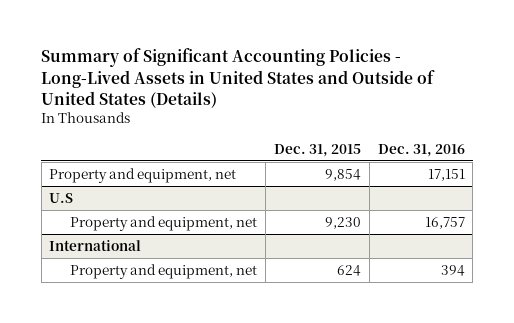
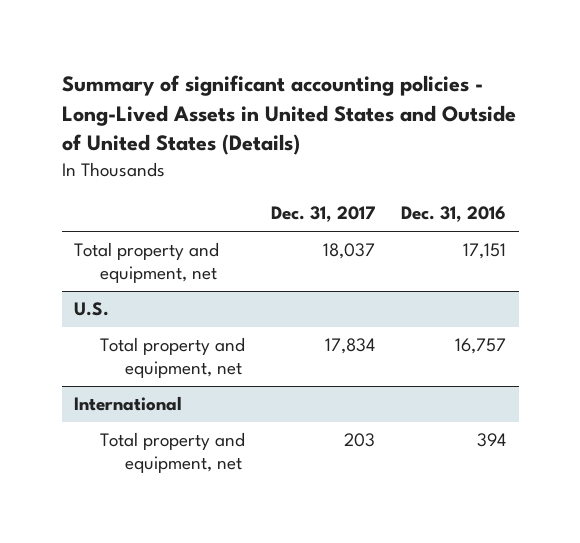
[41,48,436,108] Summary of Significant Accounting Policies - Long-Lived Assets in United States and Outside of United States (Details) -> [61,75,516,156] Summary of significant accounting policies - Long-Lived Assets in United States and Outside of United States (Details)
[273,143,361,157] Dec. 31, 2015 -> none
none -> [270,206,375,223] Dec. 31, 2017
[49,167,237,183] Property and equipment, net -> [74,242,220,283] Total property and equipment, net
[49,192,74,203] U.S -> [74,302,110,317] U.S.
[70,215,258,231] Property and equipment, net -> [99,337,245,378] Total property and equipment, net
[70,263,258,279] Property and equipment, net -> [99,432,245,473] Total property and equipment, net

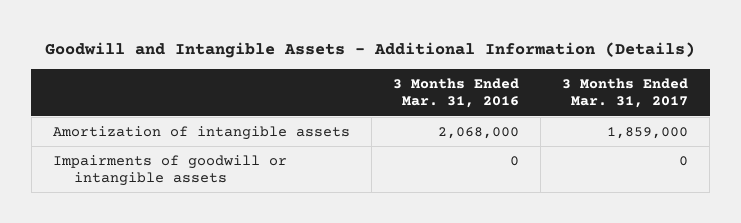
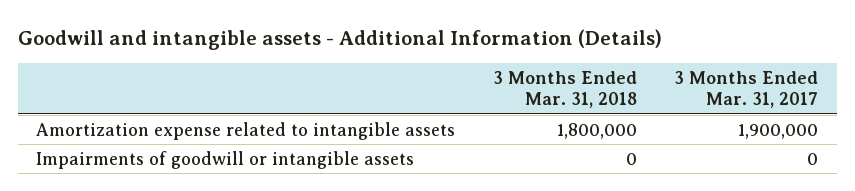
[45,42,696,59] Goodwill and Intangible Assets - Additional Information (Details) -> [17,29,662,51] Goodwill and intangible assets - Additional Information (Details)
[392,77,519,109] 3 Months Ended Mar. 31, 2016 -> none
none -> [492,70,637,109] 3 Months Ended Mar. 31, 2018
[52,125,350,140] Amortization of intangible assets -> [36,121,456,140] Amortization expense related to intangible assets
[607,126,689,139] 1,859,000 -> [737,123,819,139] 1,900,000

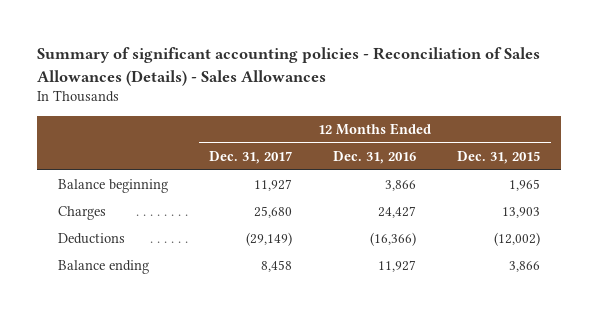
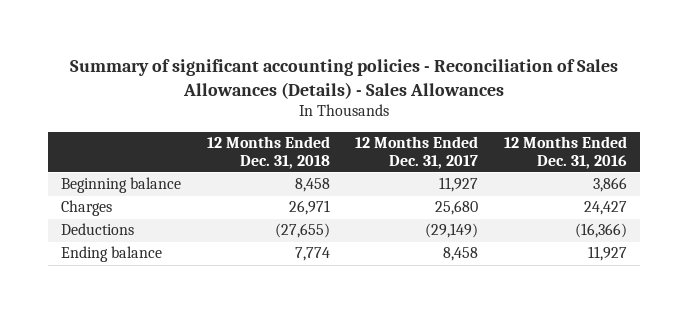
[457,151,541,165] Dec. 31, 2015 -> none
none -> [206,136,330,169] 12 Months Ended Dec. 31, 2018
[57,179,168,194] Balance beginning -> [61,177,182,194] Beginning balance
[57,260,149,275] Balance ending -> [61,246,163,263] Ending balance

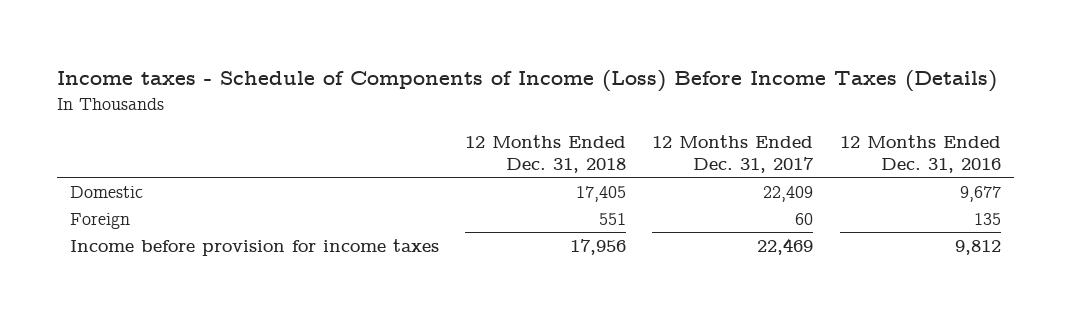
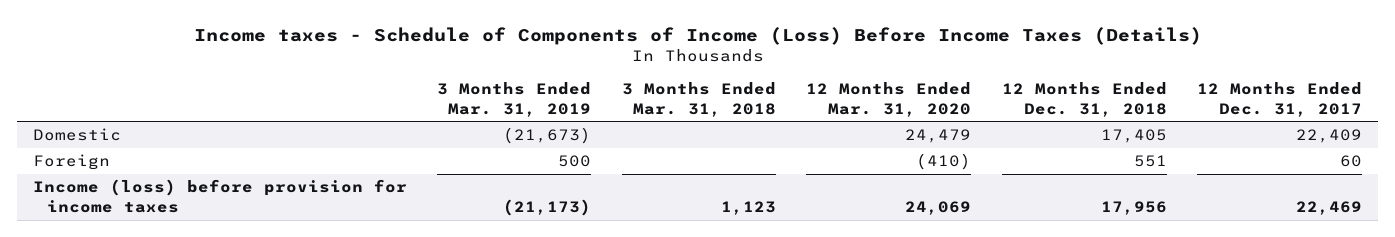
[839,134,1001,173] 12 Months Ended Dec. 31, 2016 -> none
none -> [437,82,592,117] 3 Months Ended Mar. 31, 2019
none -> [621,82,776,117] 3 Months Ended Mar. 31, 2018
none -> [806,82,972,117] 12 Months Ended Mar. 31, 2020
[70,238,440,256] Income before provision for income taxes -> [32,179,407,213] Income (loss) before provision for income taxes

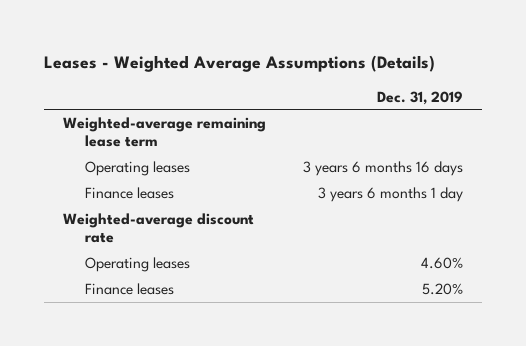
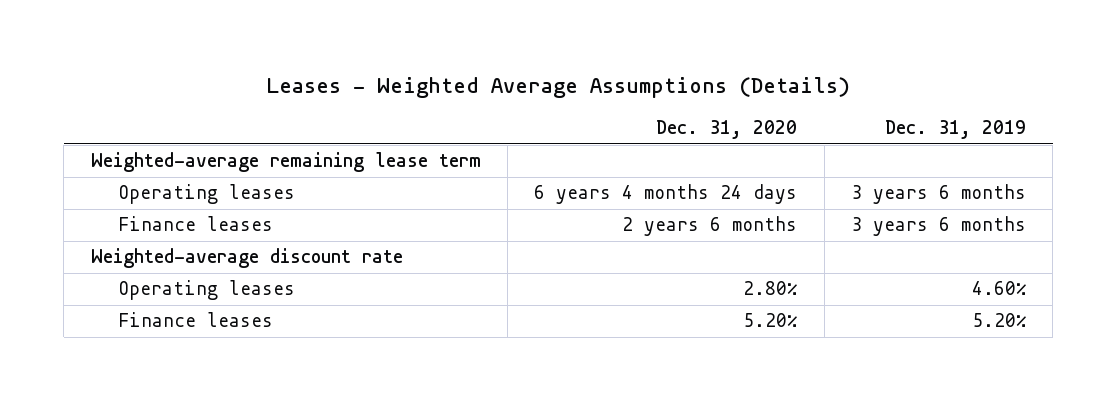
none -> [656,120,798,140] Dec. 31, 2020
[303,160,464,176] 3 years 6 months 16 days -> [851,184,1027,205] 3 years 6 months
[318,186,464,202] 3 years 6 months 1 day -> [851,216,1027,237] 3 years 6 months

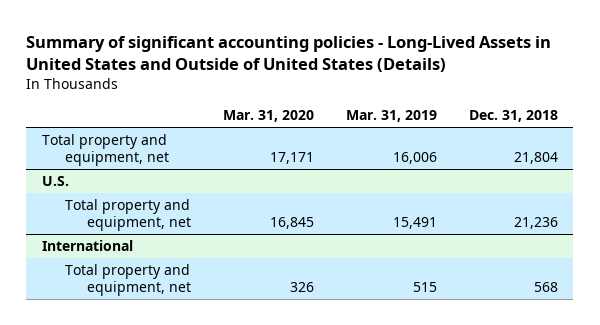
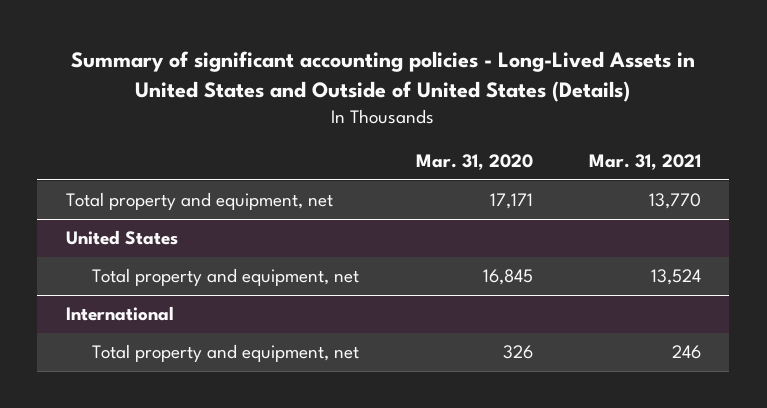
[345,110,437,123] Mar. 31, 2019 -> none
[468,110,558,123] Dec. 31, 2018 -> none
none -> [589,154,702,171] Mar. 31, 2021
[42,176,70,187] U.S. -> [65,230,178,246] United States

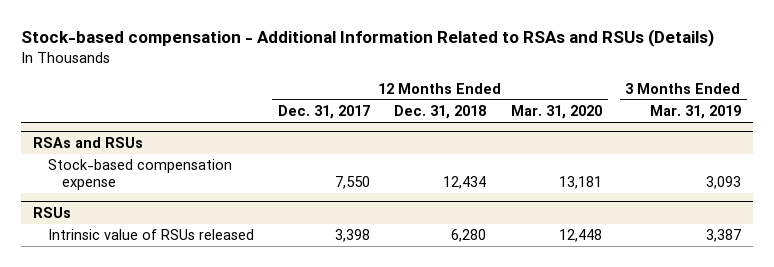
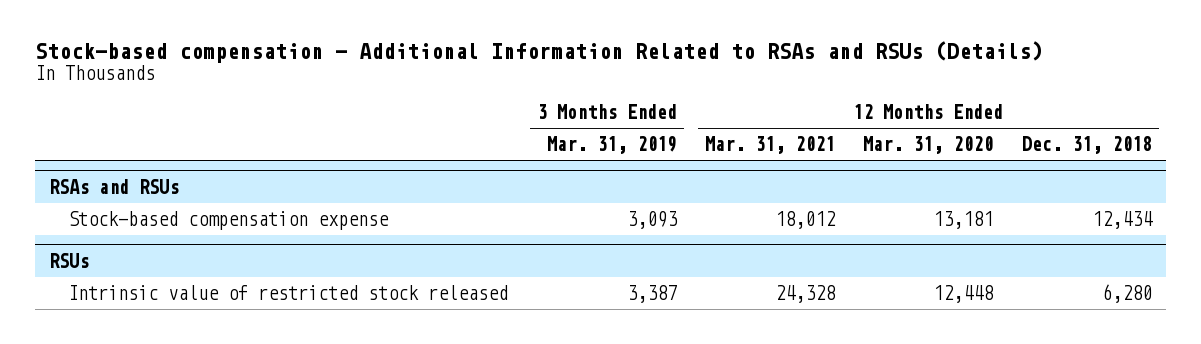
[277,105,370,120] Dec. 31, 2017 -> none
none -> [704,136,835,155] Mar. 31, 2021
[47,229,254,241] Intrinsic value of RSUs released -> [68,285,509,301] Intrinsic value of restricted stock released

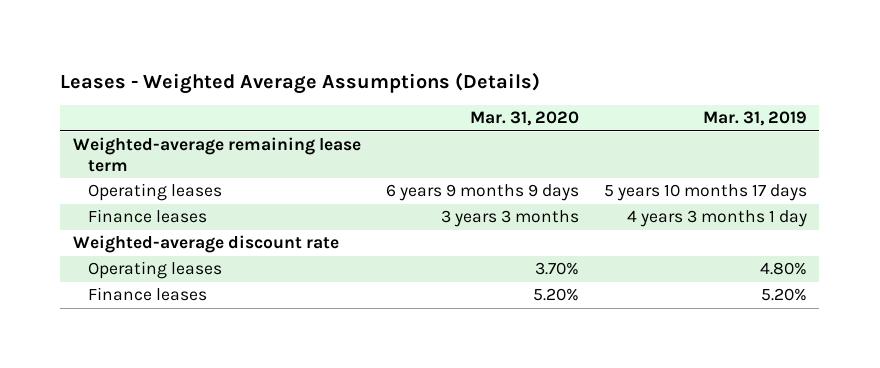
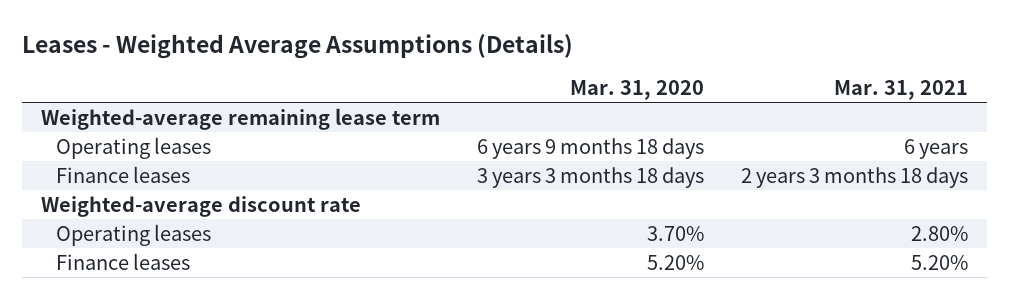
[702,111,807,127] Mar. 31, 2019 -> none
none -> [834,79,969,100] Mar. 31, 2021
[385,184,579,202] 6 years 9 months 9 days -> [476,137,704,159] 6 years 9 months 18 days
[440,210,579,228] 3 years 3 months -> [476,166,704,188] 3 years 3 months 18 days

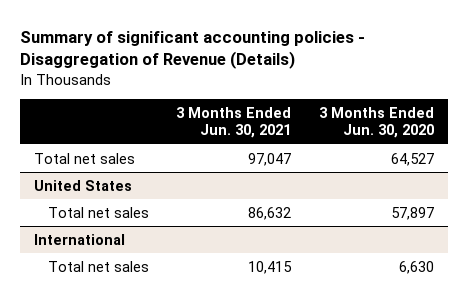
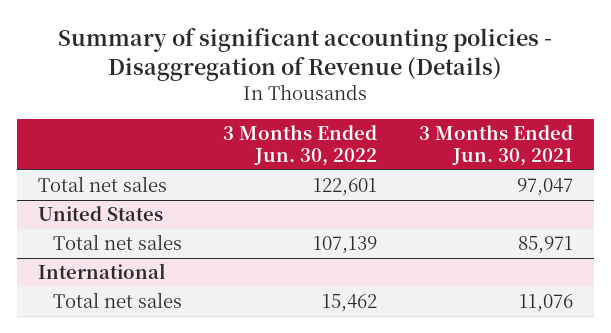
[319,107,435,139] 3 Months Ended Jun. 30, 2020 -> none
none -> [223,125,378,167] 3 Months Ended Jun. 30, 2022
[248,206,292,220] 86,632 -> [517,236,573,255] 85,971
[248,260,293,274] 10,415 -> [518,294,573,313] 11,076

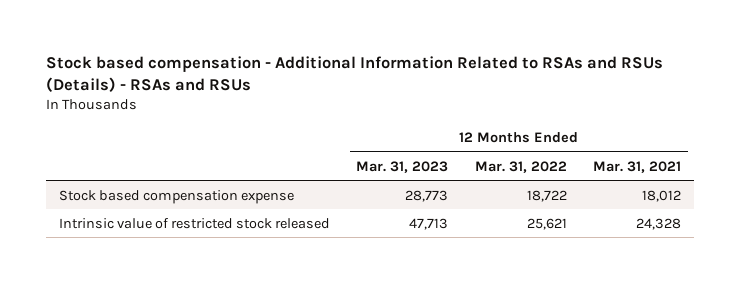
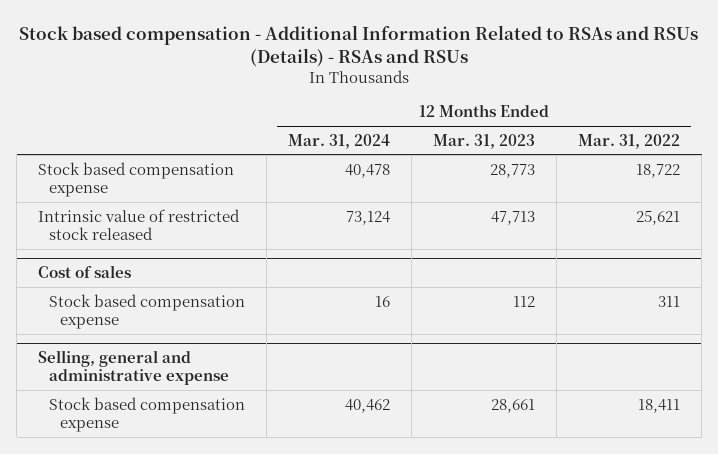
[593,160,682,173] Mar. 31, 2021 -> none
none -> [288,133,391,149] Mar. 31, 2024
none -> [38,264,132,278] Cost of sales
none -> [49,293,246,330] Stock based compensation expense
none -> [38,349,230,386] Selling, general and administrative expense
none -> [49,396,246,433] Stock based compensation expense

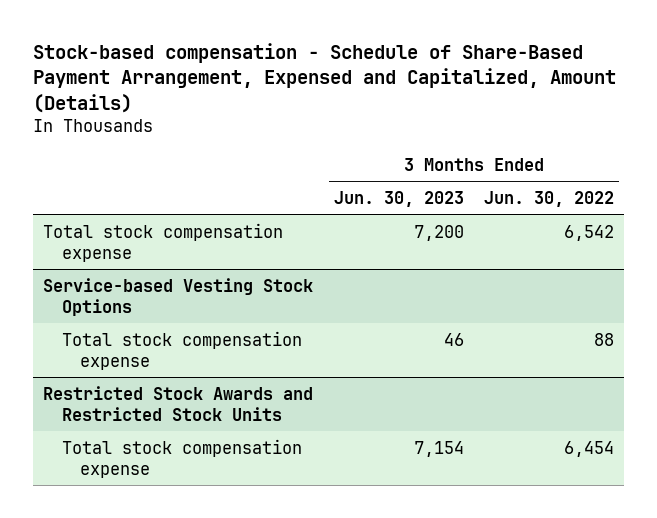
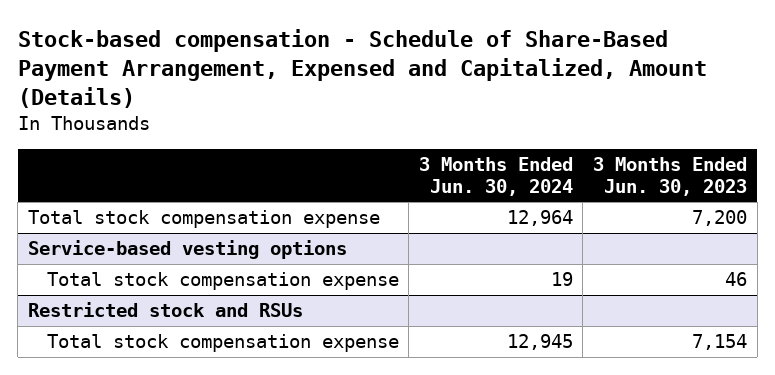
[483,190,614,207] Jun. 30, 2022 -> none
none -> [418,157,573,196] 3 Months Ended Jun. 30, 2024
[43,277,314,316] Service-based Vesting Stock Options -> [27,240,347,260] Service-based vesting options
[43,385,314,421] Restricted Stock Awards and Restricted Stock Units -> [27,302,303,318] Restricted stock and RSUs

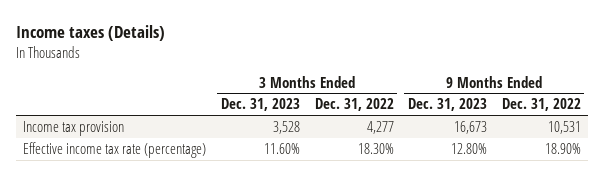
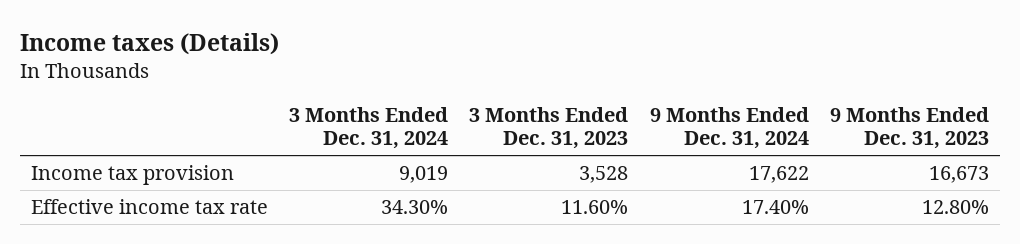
[314,98,394,112] Dec. 31, 2022 -> none
[501,98,581,112] Dec. 31, 2022 -> none
none -> [289,107,449,150] 3 Months Ended Dec. 31, 2024
none -> [649,107,809,150] 9 Months Ended Dec. 31, 2024
[23,141,207,158] Effective income tax rate (percentage) -> [30,199,268,215] Effective income tax rate

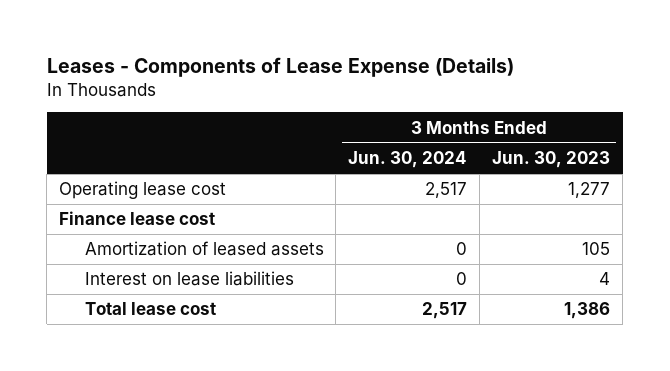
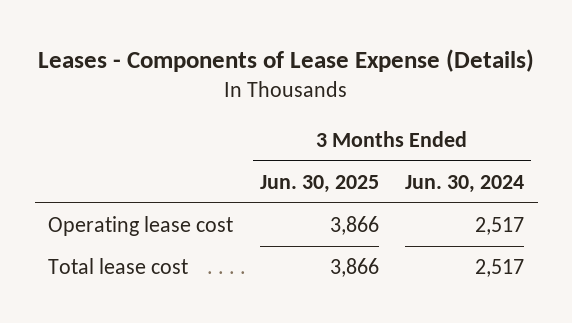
[492,151,611,169] Jun. 30, 2023 -> none
none -> [259,174,379,193] Jun. 30, 2025
[59,211,216,226] Finance lease cost -> none
[84,241,324,257] Amortization of leased assets -> none
[84,271,294,287] Interest on lease liabilities -> none

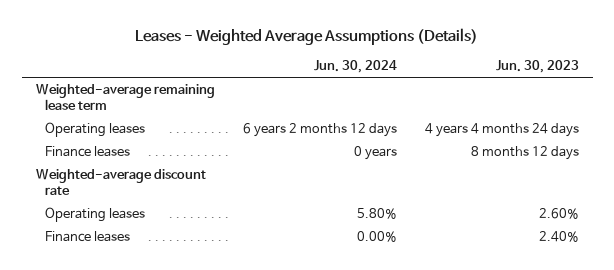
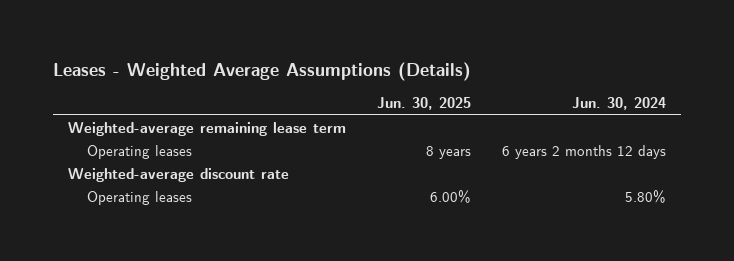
[495,60,579,74] Jun. 30, 2023 -> none
none -> [377,97,472,111] Jun. 30, 2025
[45,146,131,158] Finance leases -> none
[45,231,131,243] Finance leases -> none

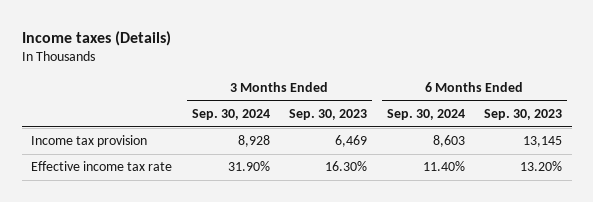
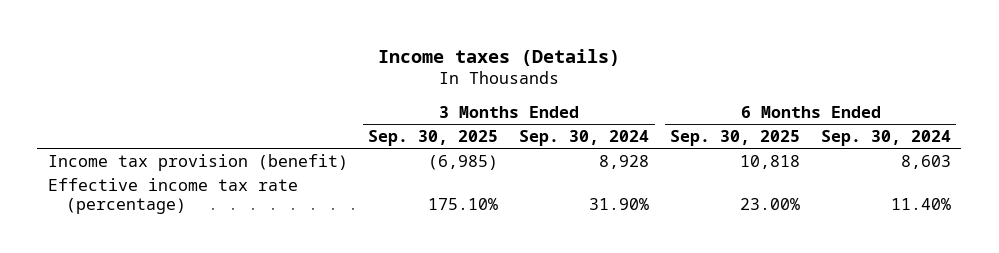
[289,108,368,120] Sep. 30, 2023 -> none
[484,108,563,120] Sep. 30, 2023 -> none
none -> [368,130,499,147] Sep. 30, 2025
none -> [670,130,801,147] Sep. 30, 2025
[31,135,148,148] Income tax provision -> [47,153,348,171] Income tax provision (benefit)
[31,161,173,172] Effective income tax rate -> [47,177,298,214] Effective income tax rate (percentage)

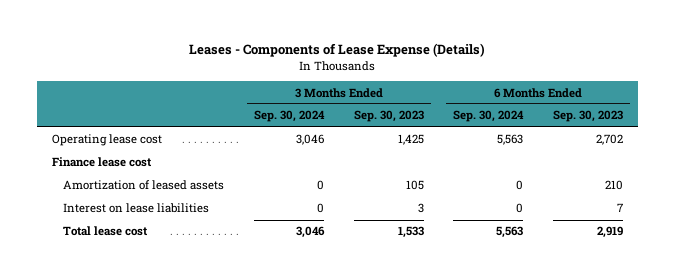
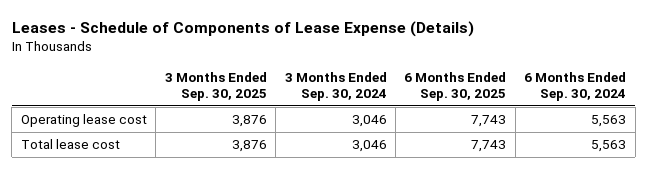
[189,43,486,58] Leases - Components of Lease Expense (Details) -> [11,20,474,37] Leases - Schedule of Components of Lease Expense (Details)
[353,110,424,123] Sep. 30, 2023 -> none
[552,110,623,123] Sep. 30, 2023 -> none
none -> [164,71,267,101] 3 Months Ended Sep. 30, 2025
none -> [404,71,507,101] 6 Months Ended Sep. 30, 2025
[51,157,152,168] Finance lease cost -> none
[63,180,225,191] Amortization of leased assets -> none
[63,203,210,214] Interest on lease liabilities -> none

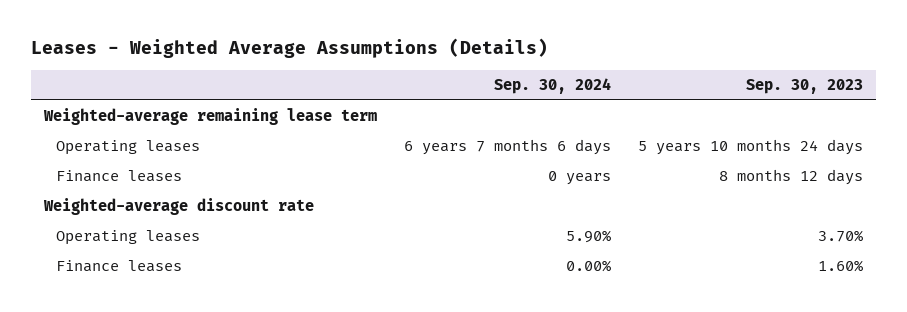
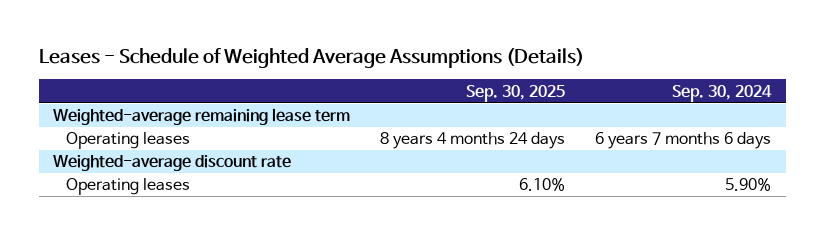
[30,38,548,59] Leases - Weighted Average Assumptions (Details) -> [38,48,584,69] Leases - Schedule of Weighted Average Assumptions (Details)
[745,79,863,95] Sep. 30, 2023 -> none
none -> [466,84,566,102] Sep. 30, 2025
[55,170,182,183] Finance leases -> none
[55,260,182,273] Finance leases -> none

